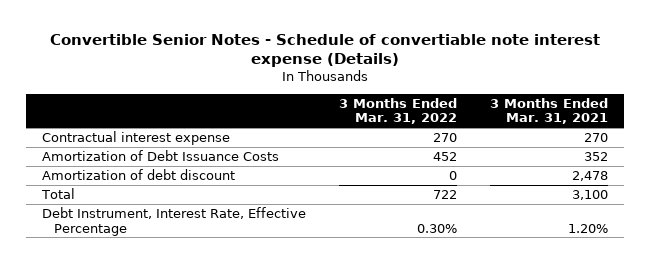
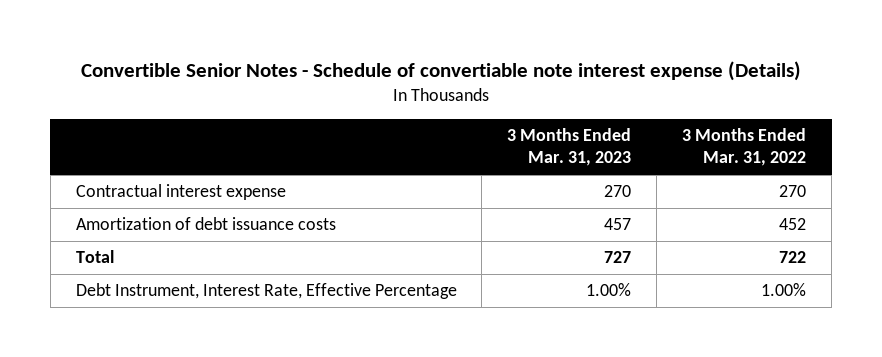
[490,97,609,125] 3 Months Ended Mar. 31, 2021 -> none
none -> [507,128,632,167] 3 Months Ended Mar. 31, 2023
[42,168,236,180] Amortization of debt discount -> none
[42,149,280,161] Amortization of Debt Issuance Costs -> [75,217,336,231] Amortization of debt issuance costs
[417,223,458,233] 0.30% -> [761,283,807,297] 1.00%

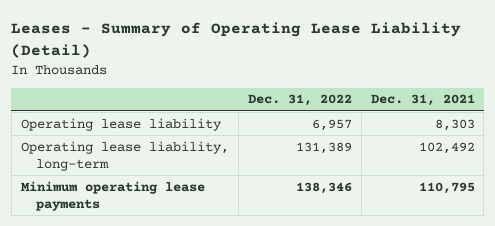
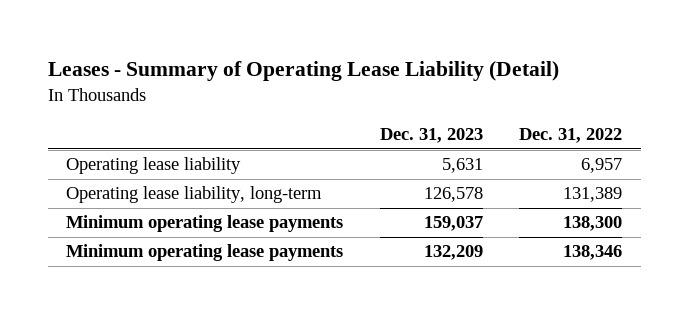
[370,94,475,107] Dec. 31, 2021 -> none
none -> [379,128,483,144] Dec. 31, 2023
none -> [65,215,343,233] Minimum operating lease payments

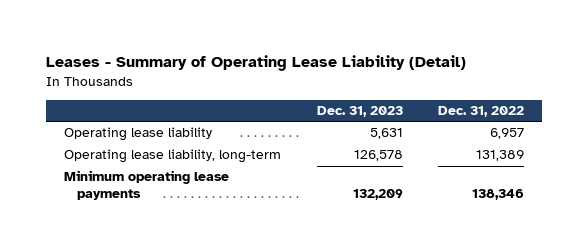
[65,215,343,233] Minimum operating lease payments -> none

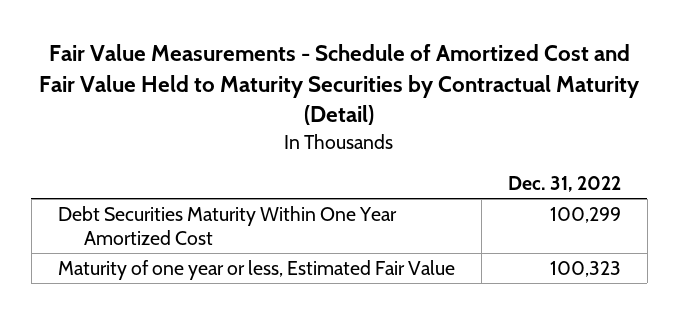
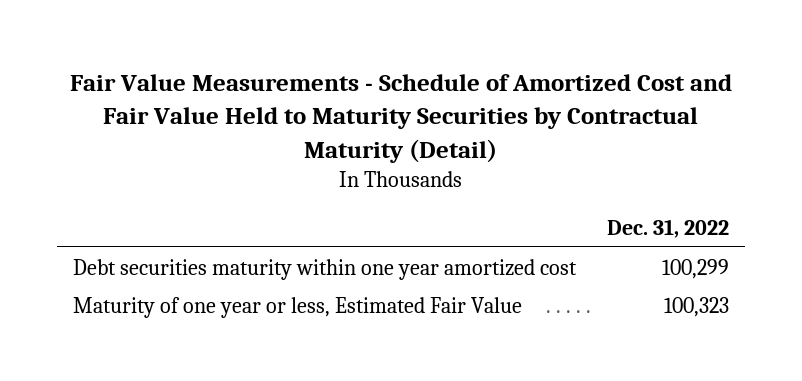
[57,205,397,245] Debt Securities Maturity Within One Year Amortized Cost -> [72,258,577,280] Debt securities maturity within one year amortized cost

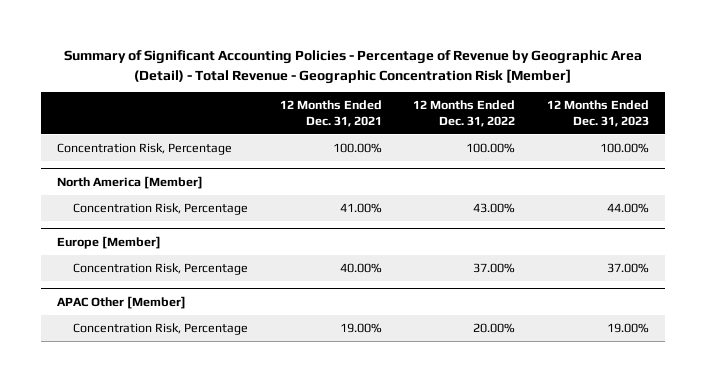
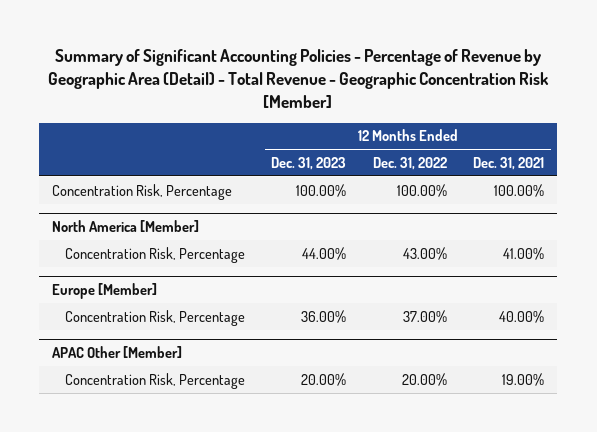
[606,262,649,273] 37.00% -> [301,309,347,323] 36.00%
[606,322,649,333] 19.00% -> [301,372,347,386] 20.00%

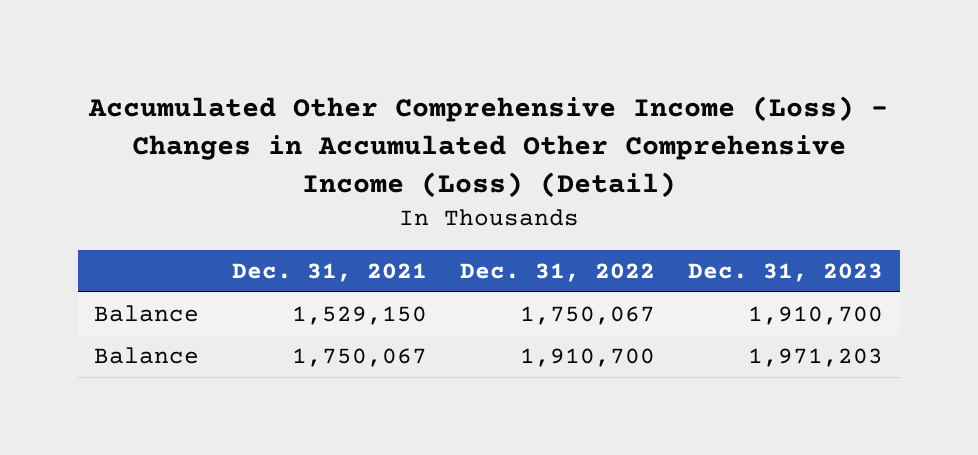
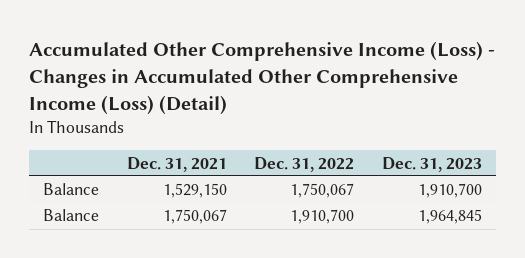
[748,348,884,368] 1,971,203 -> [417,209,482,225] 1,964,845

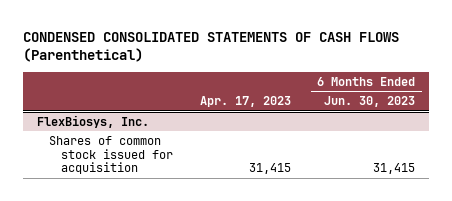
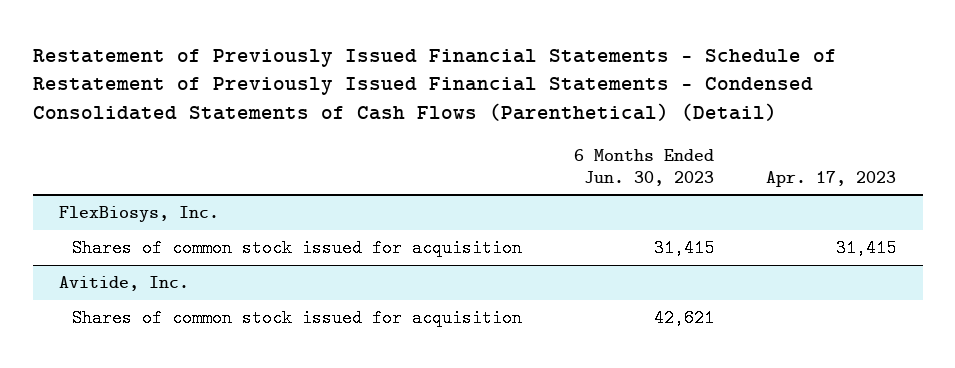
[23,31,400,63] CONDENSED CONSOLIDATED STATEMENTS OF CASH FLOWS (Parenthetical) -> [32,48,837,122] Restatement of Previously Issued Financial Statements - Schedule of Restatement of Previously Issued Financial Statements - Condensed Consolidated Statements of Cash Flows (Parenthetical) (Detail)
none -> [58,276,189,292] Avitide, Inc.
none -> [72,309,523,328] Shares of common stock issued for acquisition

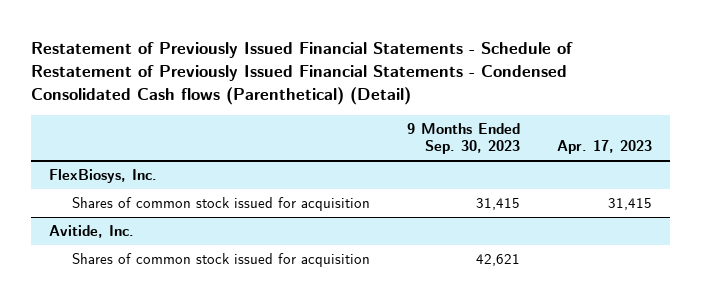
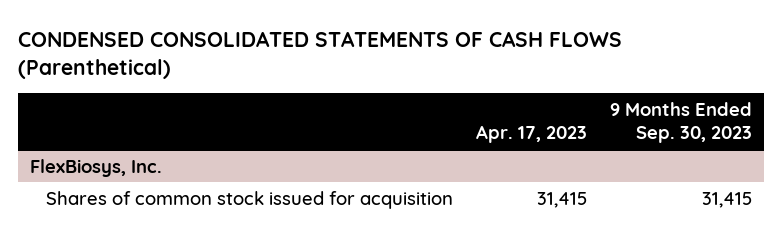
[31,42,574,106] Restatement of Previously Issued Financial Statements - Schedule of Restatement of Previously Issued Financial Statements - Condensed Consolidated Cash flows (Parenthetical) (Detail) -> [18,30,623,80] CONDENSED CONSOLIDATED STATEMENTS OF CASH FLOWS (Parenthetical)
[49,225,135,239] Avitide, Inc. -> none
[72,253,371,268] Shares of common stock issued for acquisition -> none

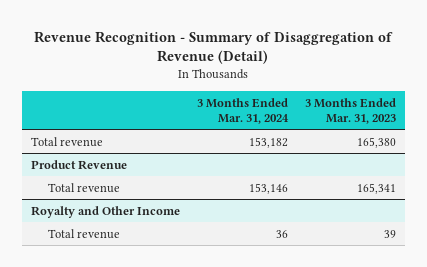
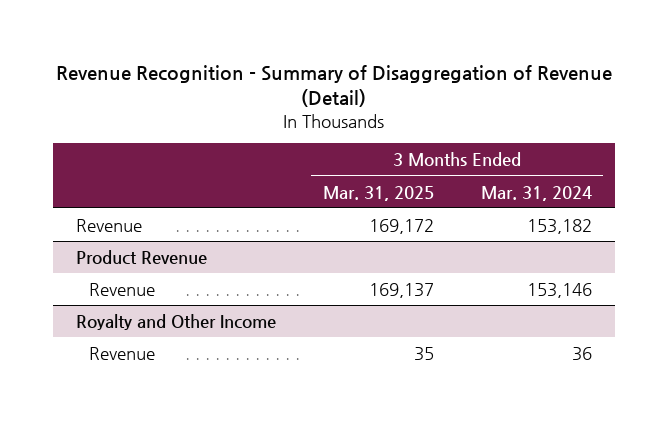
[305,97,397,124] 3 Months Ended Mar. 31, 2023 -> none
none -> [323,185,435,201] Mar. 31, 2025
[30,136,103,147] Total revenue -> [76,218,143,232] Revenue
[48,182,121,193] Total revenue -> [88,282,155,296] Revenue
[48,228,121,239] Total revenue -> [88,346,155,360] Revenue

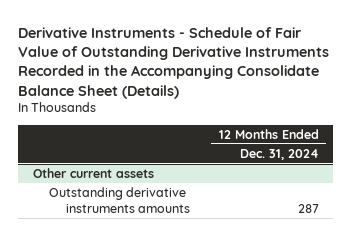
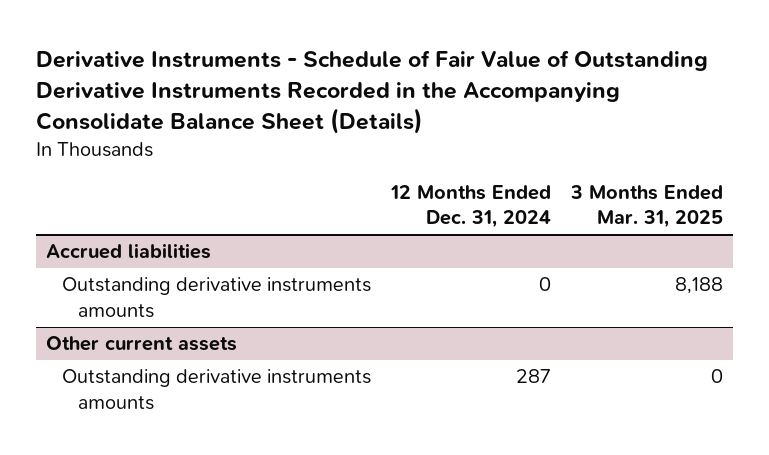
none -> [569,184,723,229] 3 Months Ended Mar. 31, 2025
none -> [46,243,212,260] Accrued liabilities
none -> [62,277,372,318] Outstanding derivative instruments amounts

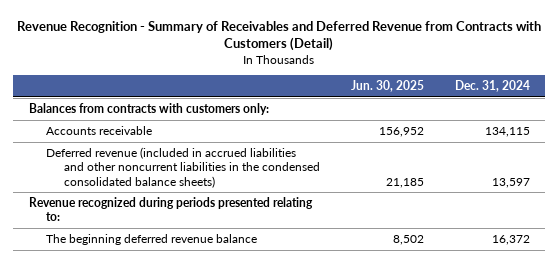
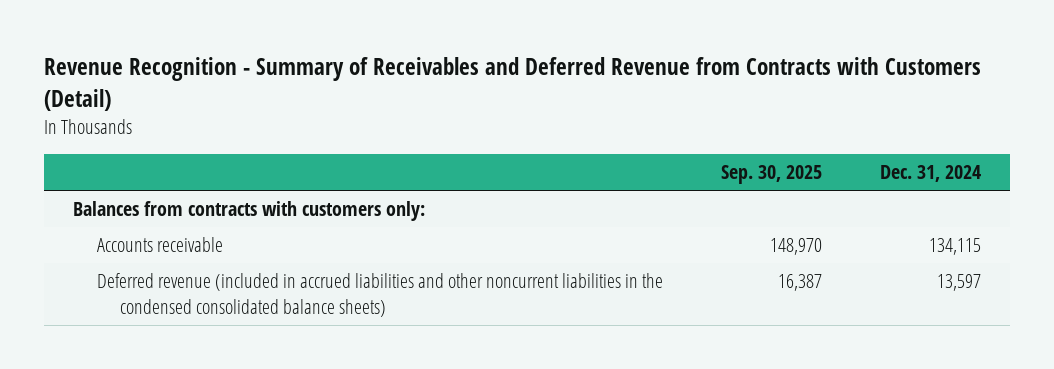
[350,80,424,93] Jun. 30, 2025 -> none
none -> [720,165,822,185] Sep. 30, 2025
[28,197,313,222] Revenue recognized during periods presented relating to: -> none
[46,234,258,246] The beginning deferred revenue balance -> none

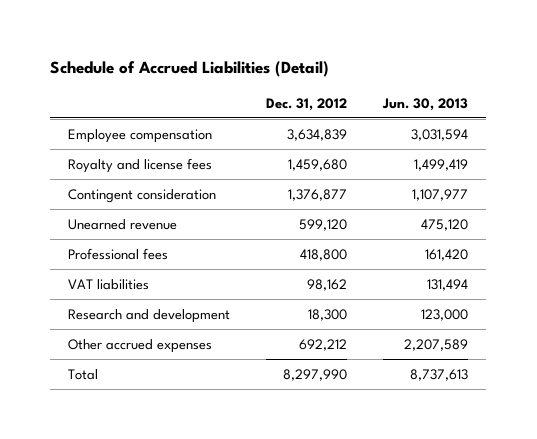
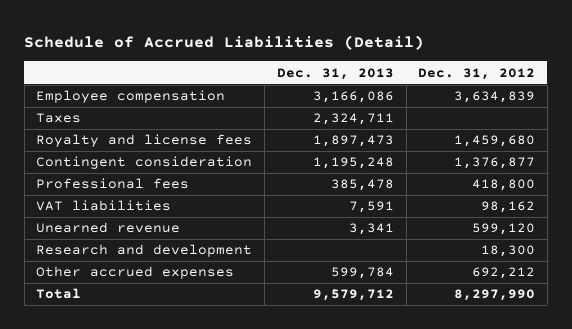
[382,97,469,111] Jun. 30, 2013 -> none
none -> [276,67,394,80] Dec. 31, 2013
none -> [36,113,82,124] Taxes
[68,218,178,230] Unearned revenue -> [36,222,181,234] Unearned revenue

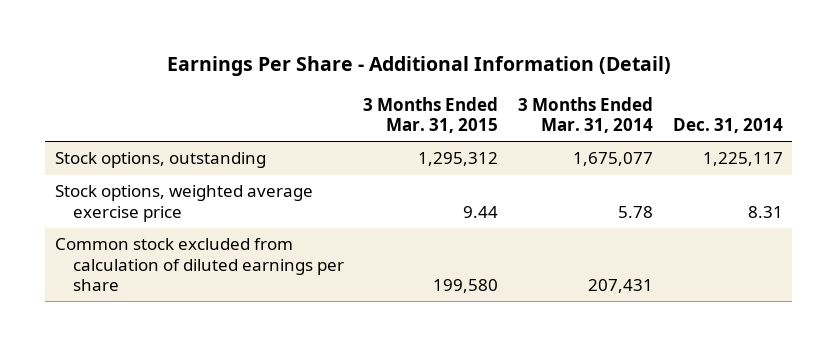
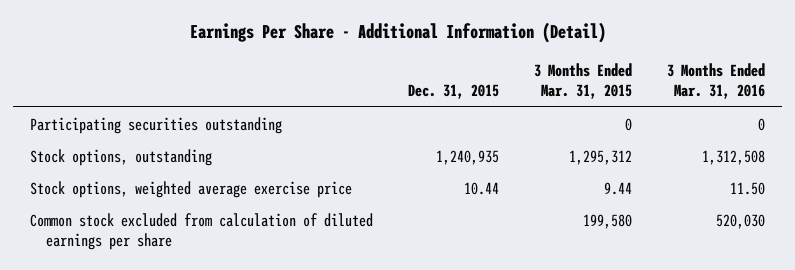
[518,96,654,133] 3 Months Ended Mar. 31, 2014 -> none
[672,117,783,133] Dec. 31, 2014 -> none
none -> [408,84,500,100] Dec. 31, 2015
none -> [666,62,765,100] 3 Months Ended Mar. 31, 2016
none -> [30,116,283,134] Participating securities outstanding

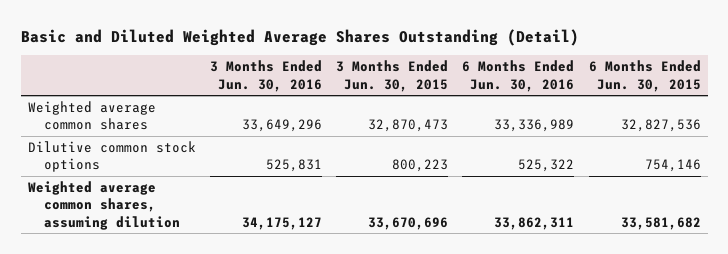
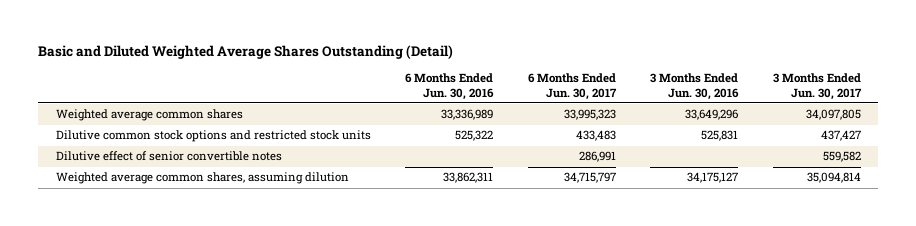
[336,60,449,92] 3 Months Ended Jun. 30, 2015 -> none
[588,60,701,92] 6 Months Ended Jun. 30, 2015 -> none
none -> [527,73,617,100] 6 Months Ended Jun. 30, 2017
none -> [772,73,862,100] 3 Months Ended Jun. 30, 2017
[27,140,196,173] Dilutive common stock options -> [55,130,371,143] Dilutive common stock options and restricted stock units
none -> [55,151,282,162] Dilutive effect of senior convertible notes

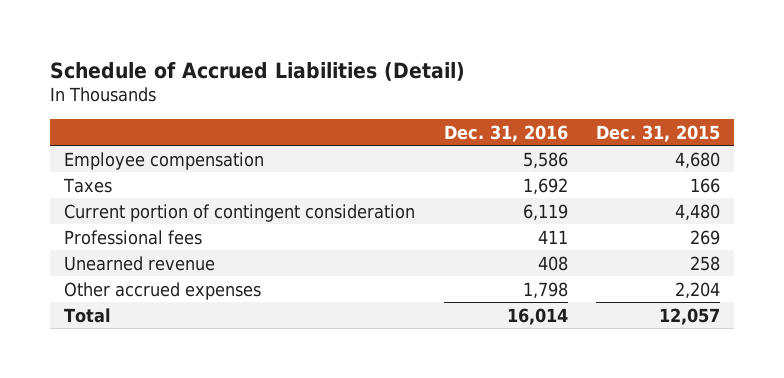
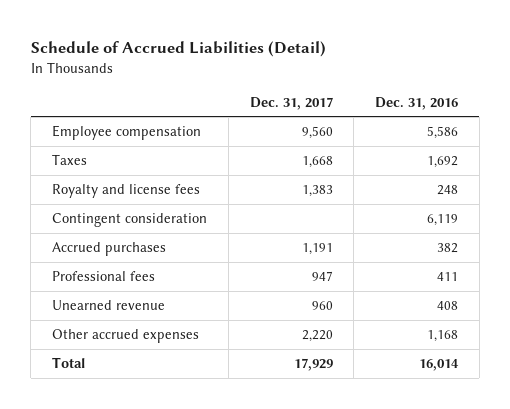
[595,124,720,142] Dec. 31, 2015 -> none
none -> [249,96,333,110] Dec. 31, 2017
none -> [52,184,201,199] Royalty and license fees
[64,203,416,222] Current portion of contingent consideration -> [52,213,208,228] Contingent consideration
none -> [52,242,167,257] Accrued purchases
[522,281,568,299] 1,798 -> [426,330,458,343] 1,168

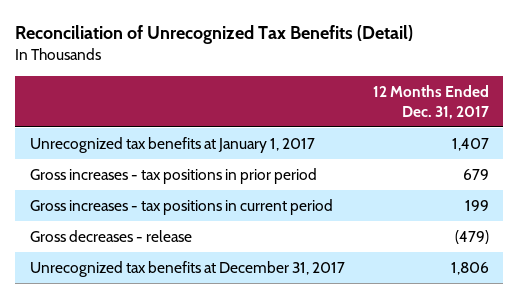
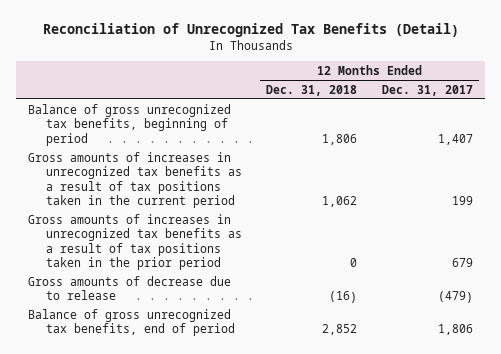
none -> [266,84,358,96] Dec. 31, 2018
[29,137,315,154] Unrecognized tax benefits at January 1, 2017 -> [28,103,232,146] Balance of gross unrecognized tax benefits, beginning of period
[29,168,317,185] Gross increases - tax positions in prior period -> [28,151,242,209] Gross amounts of increases in unrecognized tax benefits as a result of tax positions taken in the current period
[462,169,489,181] 679 -> [451,196,473,206] 199
[29,199,333,216] Gross increases - tax positions in current period -> [28,213,242,271] Gross amounts of increases in unrecognized tax benefits as a result of tax positions taken in the prior period
[464,200,489,212] 199 -> [451,258,473,268] 679
[29,230,192,243] Gross decreases - release -> [28,275,232,301] Gross amounts of decrease due to release
[29,261,345,278] Unrecognized tax benefits at December 31, 2017 -> [28,308,235,337] Balance of gross unrecognized tax benefits, end of period

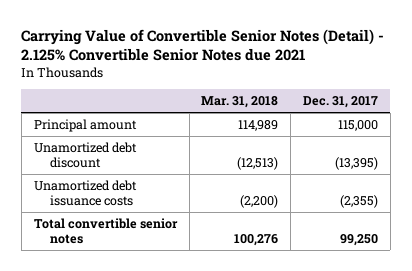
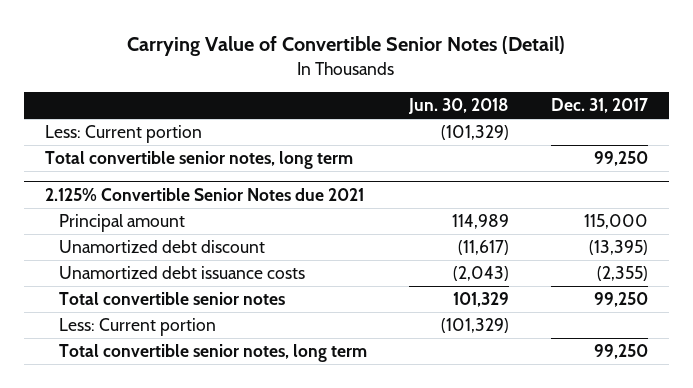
[21,28,385,61] Carrying Value of Convertible Senior Notes (Detail) - 2.125% Convertible Senior Notes due 2021 -> [127,36,566,57] Carrying Value of Convertible Senior Notes (Detail)
[201,96,279,109] Mar. 31, 2018 -> none
none -> [407,98,509,115] Jun. 30, 2018
none -> [45,125,203,144] Less: Current portion
none -> [45,151,354,170] Total convertible senior notes, long term
none -> [45,188,365,202] 2.125% Convertible Senior Notes due 2021
none -> [59,318,217,337] Less: Current portion
none -> [59,344,368,363] Total convertible senior notes, long term

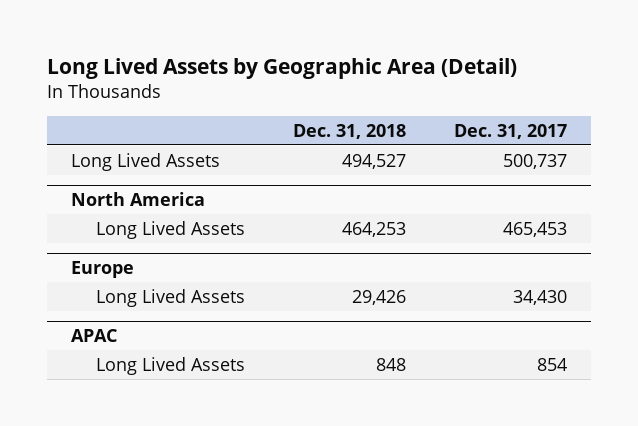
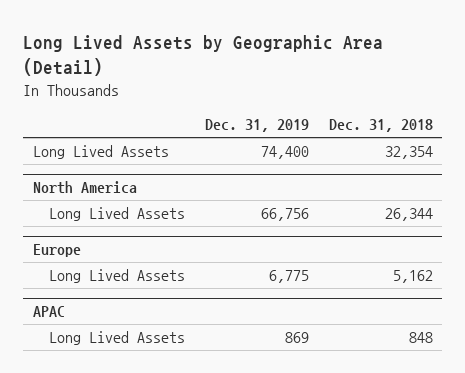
[454,123,568,139] Dec. 31, 2017 -> none
none -> [204,119,309,133] Dec. 31, 2019
[341,153,406,169] 494,527 -> [384,146,433,160] 32,354
[341,221,406,237] 464,253 -> [384,208,433,222] 26,344
[351,289,406,305] 29,426 -> [392,270,433,284] 5,162

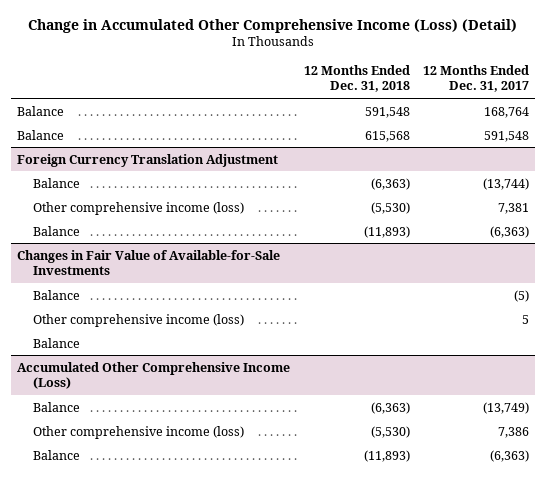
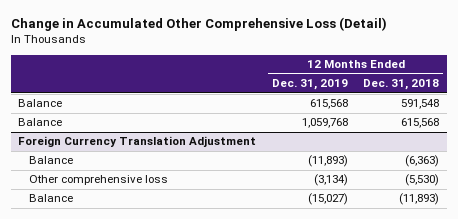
[28,18,518,33] Change in Accumulated Other Comprehensive Income (Loss) (Detail) -> [10,17,387,32] Change in Accumulated Other Comprehensive Loss (Detail)
[422,65,529,93] 12 Months Ended Dec. 31, 2017 -> none
none -> [271,79,348,91] Dec. 31, 2019
[33,225,81,236] Balance -> none
[17,249,281,275] Changes in Fair Value of Available-for-Sale Investments -> none
[33,289,81,300] Balance -> none
[33,313,245,327] Other comprehensive income (loss) -> none
[33,337,81,348] Balance -> none
[17,361,291,389] Accumulated Other Comprehensive Income (Loss) -> none
[33,401,81,412] Balance -> none
[33,425,245,439] Other comprehensive income (loss) -> none
[33,201,245,215] Other comprehensive income (loss) -> [28,175,168,186] Other comprehensive loss

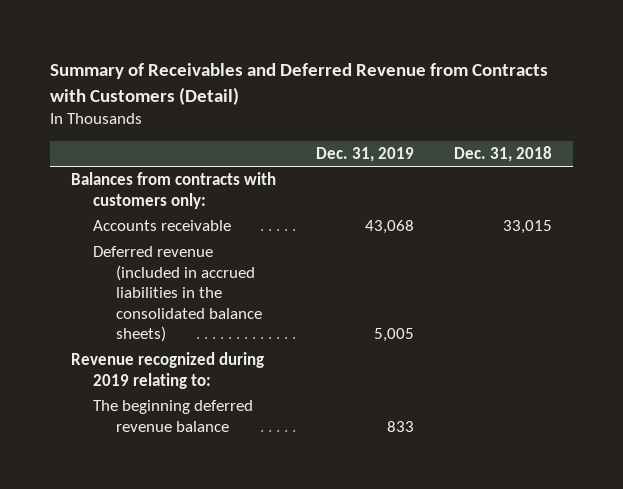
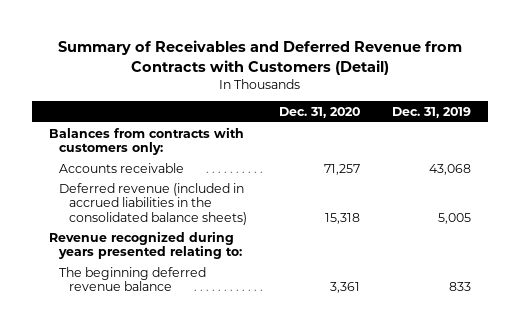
[454,145,553,162] Dec. 31, 2018 -> none
none -> [279,106,361,118] Dec. 31, 2020
[70,352,264,389] Revenue recognized during 2019 relating to: -> [48,230,242,260] Revenue recognized during years presented relating to:

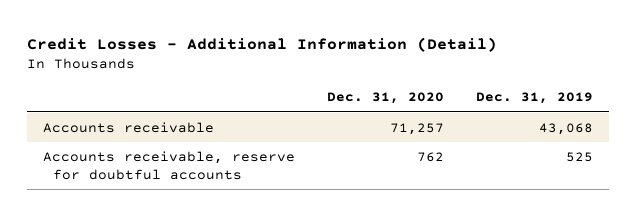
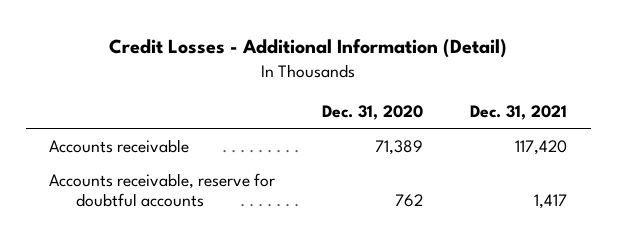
[475,92,593,105] Dec. 31, 2019 -> none
none -> [470,104,568,120] Dec. 31, 2021
[389,122,444,135] 71,257 -> [375,139,424,155] 71,389

